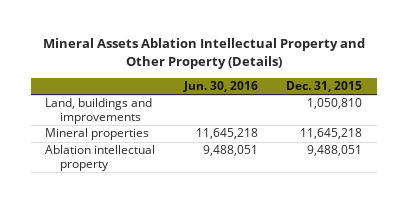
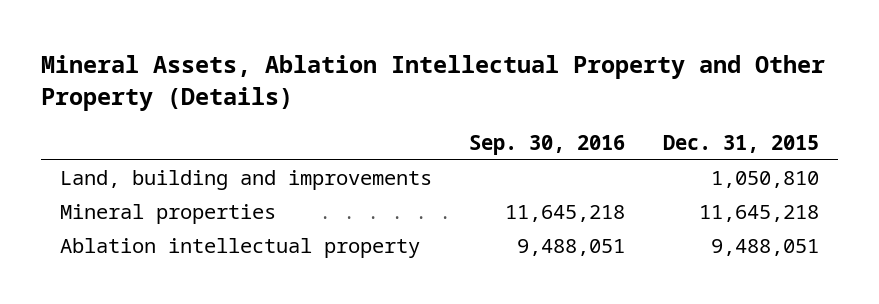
[42,38,365,70] Mineral Assets Ablation Intellectual Property and Other Property (Details) -> [40,55,825,112] Mineral Assets, Ablation Intellectual Property and Other Property (Details)
[182,81,258,93] Jun. 30, 2016 -> none
none -> [469,135,626,156] Sep. 30, 2016
[45,98,153,125] Land, buildings and improvements -> [59,170,432,191] Land, building and improvements

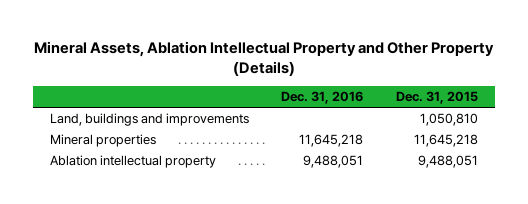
[469,135,626,156] Sep. 30, 2016 -> none
none -> [281,91,364,105] Dec. 31, 2016
[59,170,432,191] Land, building and improvements -> [49,113,249,127] Land, buildings and improvements

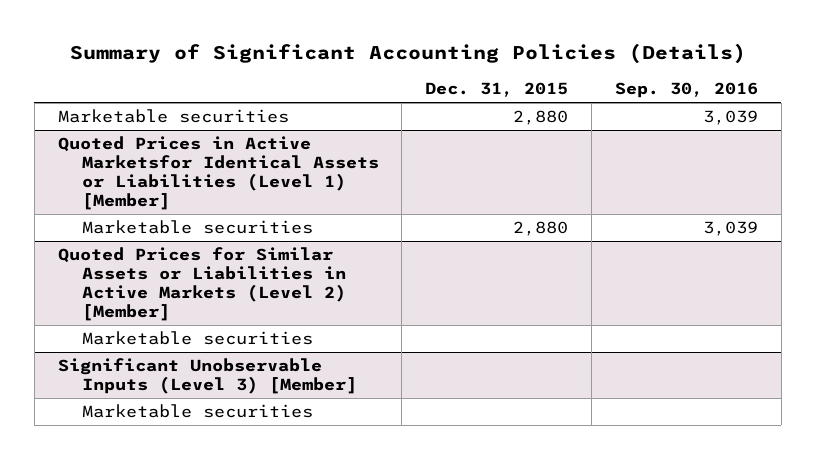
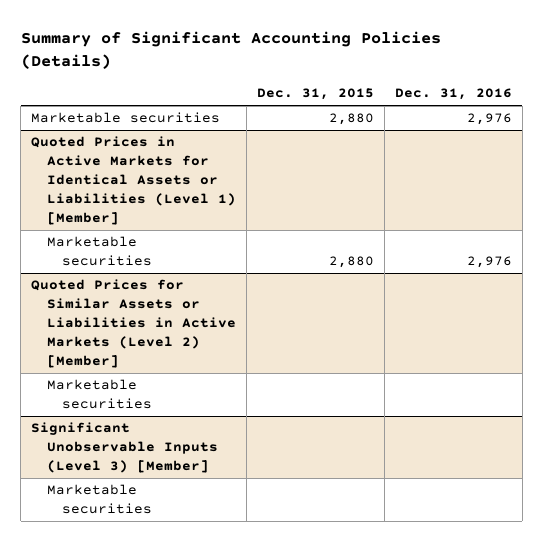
[614,82,758,99] Sep. 30, 2016 -> none
none -> [394,88,512,101] Dec. 31, 2016
[57,136,379,211] Quoted Prices in Active Marketsfor Identical Assets or Liabilities (Level 1) [Member] -> [31,136,236,226] Quoted Prices in Active Markets for Identical Assets or Liabilities (Level 1) [Member]

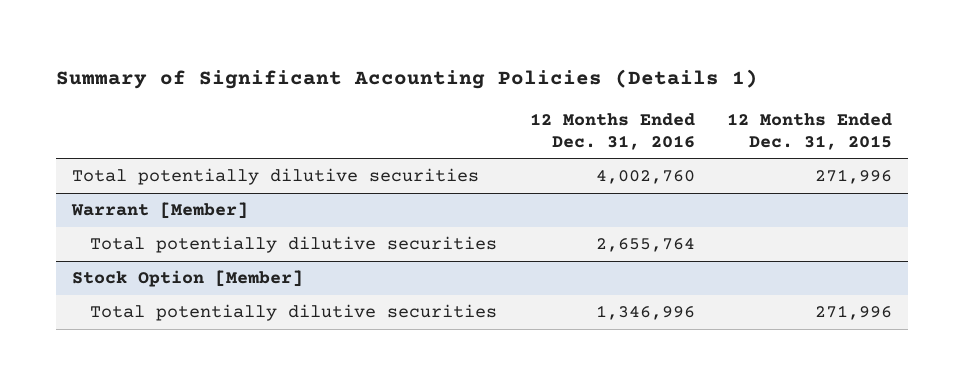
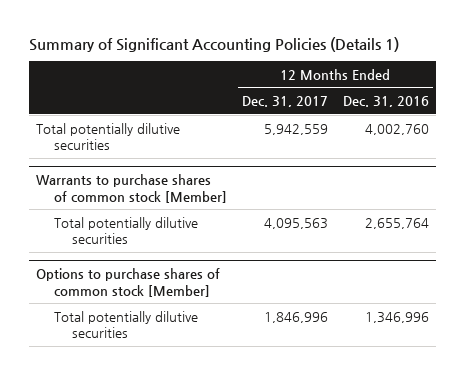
[726,113,892,150] 12 Months Ended Dec. 31, 2015 -> none
none -> [242,96,329,108] Dec. 31, 2017
[71,202,249,220] Warrant [Member] -> [36,173,228,203] Warrants to purchase shares of common stock [Member]
[72,270,304,288] Stock Option [Member] -> [36,267,221,297] Options to purchase shares of common stock [Member]

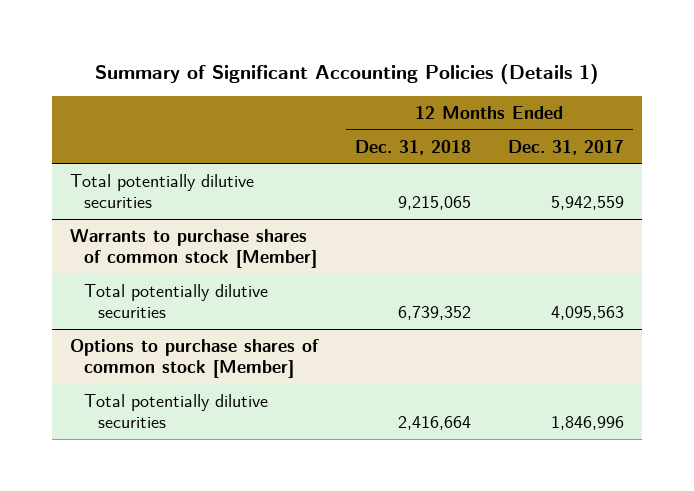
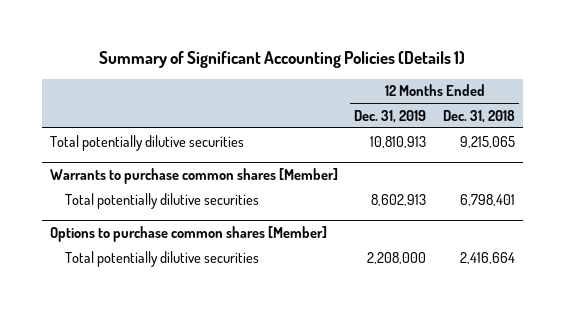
[507,139,624,155] Dec. 31, 2017 -> none
none -> [354,109,427,123] Dec. 31, 2019
[70,228,317,269] Warrants to purchase shares of common stock [Member] -> [49,167,338,184] Warrants to purchase common shares [Member]
[397,306,471,321] 6,739,352 -> [459,193,515,206] 6,798,401
[70,338,320,379] Options to purchase shares of common stock [Member] -> [49,225,327,242] Options to purchase common shares [Member]

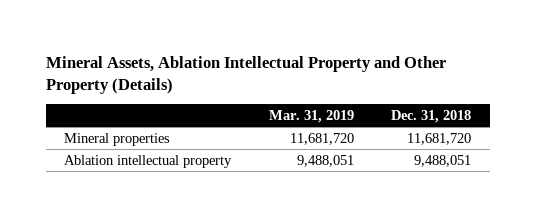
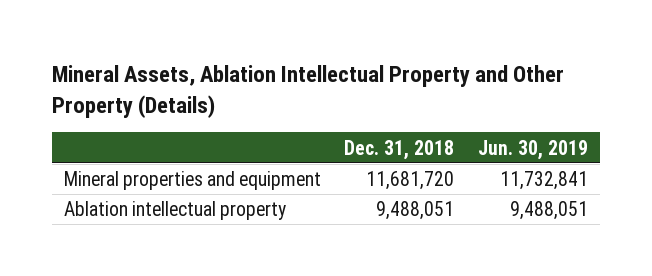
[268,109,354,123] Mar. 31, 2019 -> none
none -> [477,139,588,160] Jun. 30, 2019
[64,132,171,146] Mineral properties -> [63,171,321,191] Mineral properties and equipment

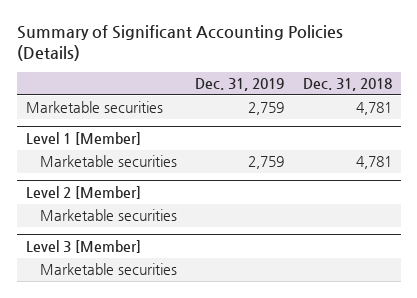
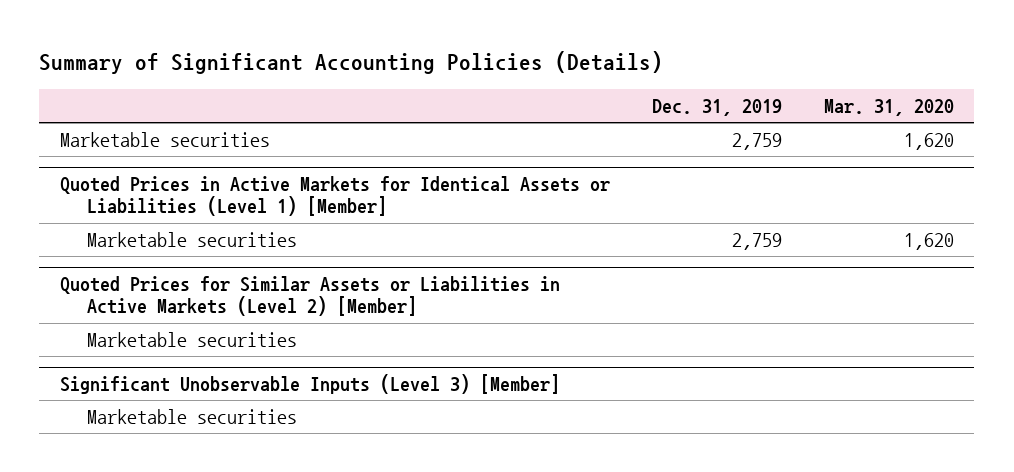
[302,78,392,92] Dec. 31, 2018 -> none
none -> [823,98,954,116] Mar. 31, 2020
[25,132,141,146] Level 1 [Member] -> [60,176,611,217] Quoted Prices in Active Markets for Identical Assets or Liabilities (Level 1) [Member]
[25,186,141,200] Level 2 [Member] -> [60,276,561,317] Quoted Prices for Similar Assets or Liabilities in Active Markets (Level 2) [Member]
[25,240,141,254] Level 3 [Member] -> [60,374,561,395] Significant Unobservable Inputs (Level 3) [Member]

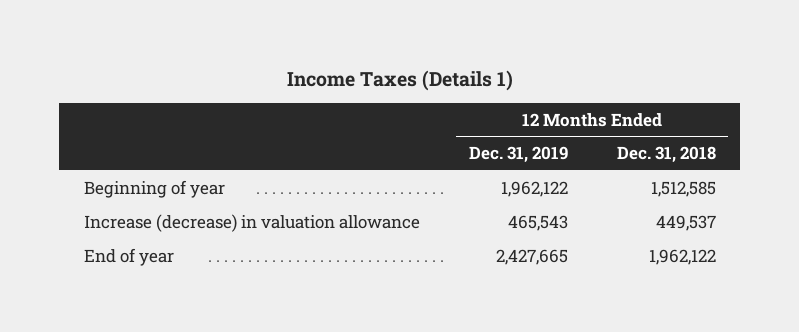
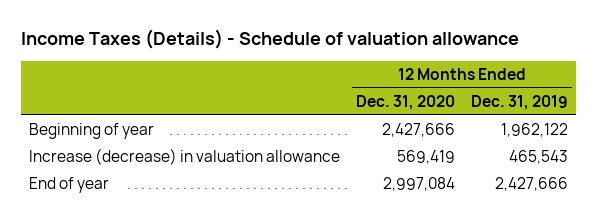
[286,69,513,91] Income Taxes (Details 1) -> [20,29,519,50] Income Taxes (Details) - Schedule of valuation allowance
[616,146,716,164] Dec. 31, 2018 -> none
none -> [356,95,456,111] Dec. 31, 2020
[495,248,568,265] 2,427,665 -> [495,177,569,192] 2,427,666

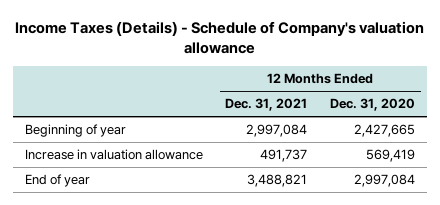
[20,29,519,50] Income Taxes (Details) - Schedule of valuation allowance -> [14,21,424,55] Income Taxes (Details) - Schedule of Company's valuation allowance
[471,95,569,111] Dec. 31, 2019 -> none
none -> [225,98,308,112] Dec. 31, 2021
[382,123,456,138] 2,427,666 -> [354,124,416,138] 2,427,665
[28,148,340,166] Increase (decrease) in valuation allowance -> [24,149,203,161] Increase in valuation allowance

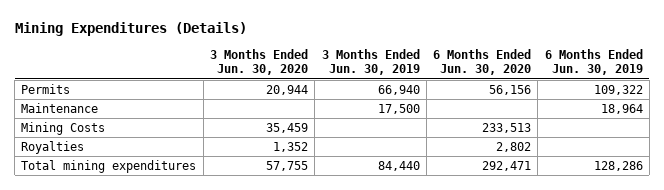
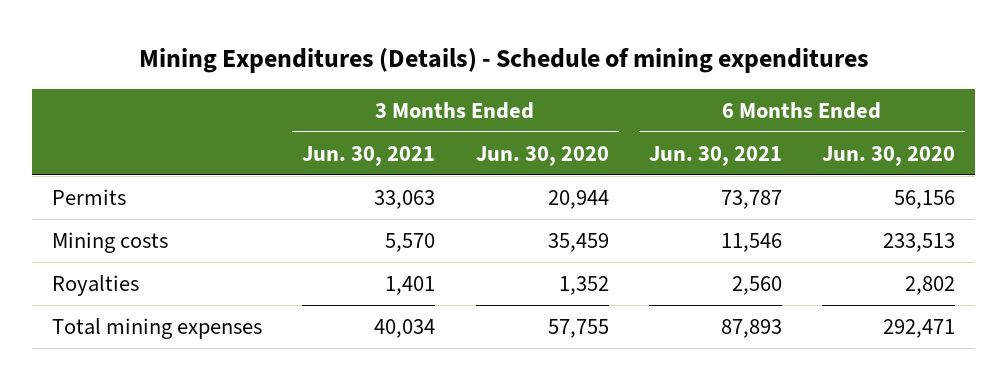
[14,22,247,37] Mining Expenditures (Details) -> [138,47,869,73] Mining Expenditures (Details) - Schedule of mining expenditures
[321,48,420,76] 3 Months Ended Jun. 30, 2019 -> none
[544,48,643,76] 6 Months Ended Jun. 30, 2019 -> none
none -> [302,145,436,166] Jun. 30, 2021
none -> [648,145,782,166] Jun. 30, 2021
[21,102,99,113] Maintenance -> none
[21,121,106,135] Mining Costs -> [51,231,168,253] Mining costs
[21,159,197,173] Total mining expenditures -> [51,317,262,339] Total mining expenses

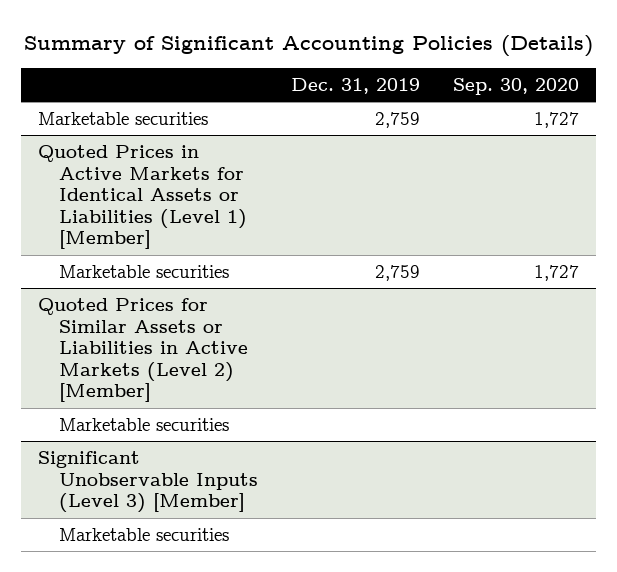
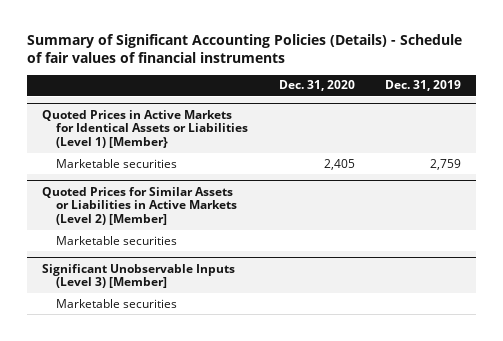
[23,34,593,57] Summary of Significant Accounting Policies (Details) -> [27,34,463,64] Summary of Significant Accounting Policies (Details) - Schedule of fair values of financial instruments
[453,78,580,96] Sep. 30, 2020 -> none
none -> [278,80,355,92] Dec. 31, 2020
[37,112,208,126] Marketable securities -> none
[37,145,248,250] Quoted Prices in Active Markets for Identical Assets or Liabilities (Level 1) [Member] -> [42,109,249,149] Quoted Prices in Active Markets for Identical Assets or Liabilities (Level 1) [Member}

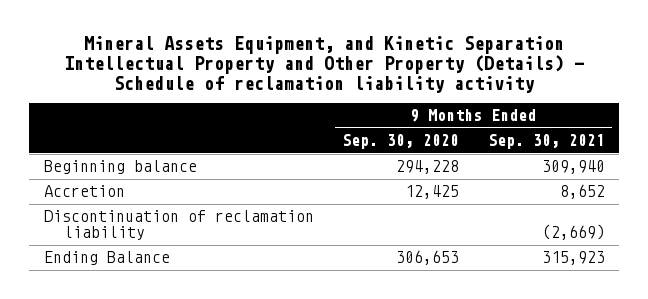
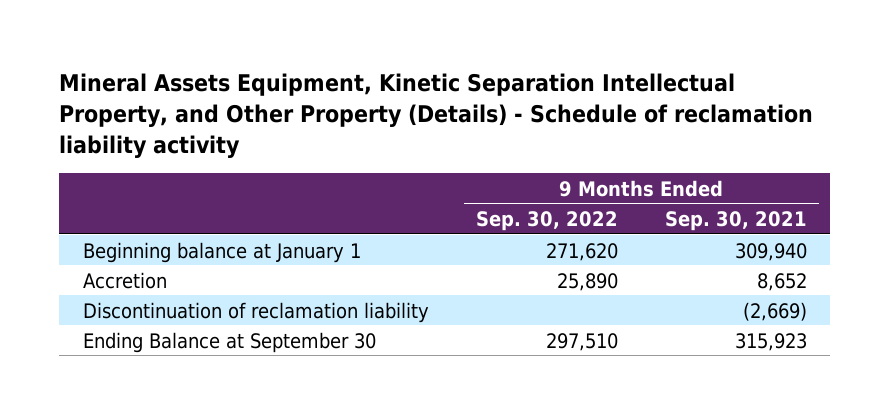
[64,35,585,93] Mineral Assets Equipment, and Kinetic Separation Intellectual Property and Other Property (Details) - Schedule of reclamation liability activity -> [59,72,814,158] Mineral Assets Equipment, Kinetic Separation Intellectual Property, and Other Property (Details) - Schedule of reclamation liability activity
[342,134,460,150] Sep. 30, 2020 -> none
none -> [475,211,618,232] Sep. 30, 2022
[43,160,197,175] Beginning balance -> [82,241,361,263] Beginning balance at January 1
[43,251,170,266] Ending Balance -> [82,331,376,353] Ending Balance at September 30

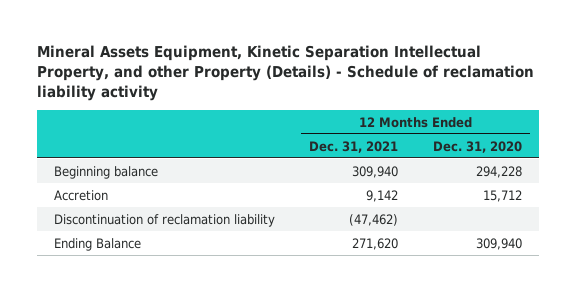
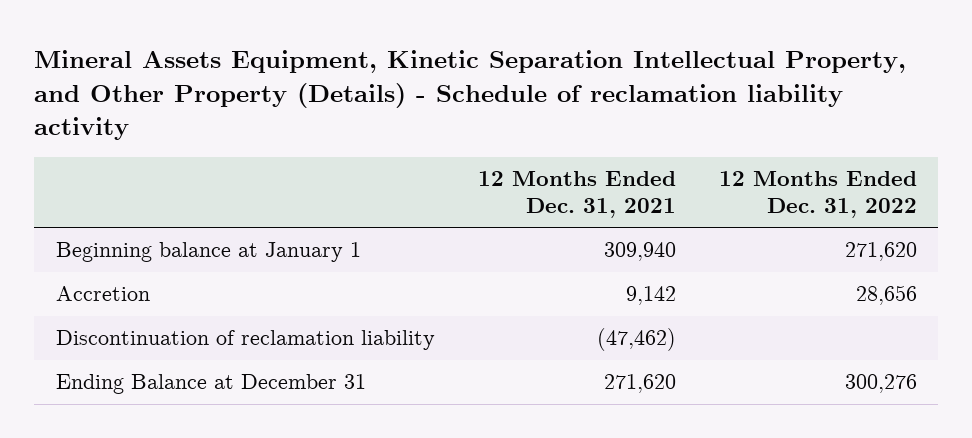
[36,44,534,102] Mineral Assets Equipment, Kinetic Separation Intellectual Property, and other Property (Details) - Schedule of reclamation liability activity -> [34,49,907,141] Mineral Assets Equipment, Kinetic Separation Intellectual Property, and Other Property (Details) - Schedule of reclamation liability activity
[432,140,522,153] Dec. 31, 2020 -> none
none -> [718,171,917,219] 12 Months Ended Dec. 31, 2022
[53,165,158,179] Beginning balance -> [55,242,361,263] Beginning balance at January 1
[53,237,141,251] Ending Balance -> [55,374,366,395] Ending Balance at December 31

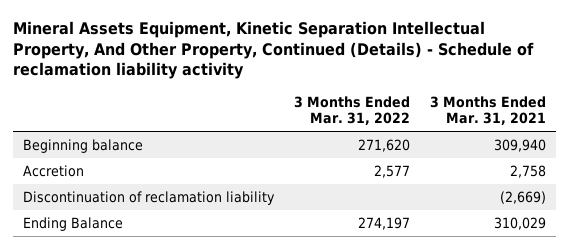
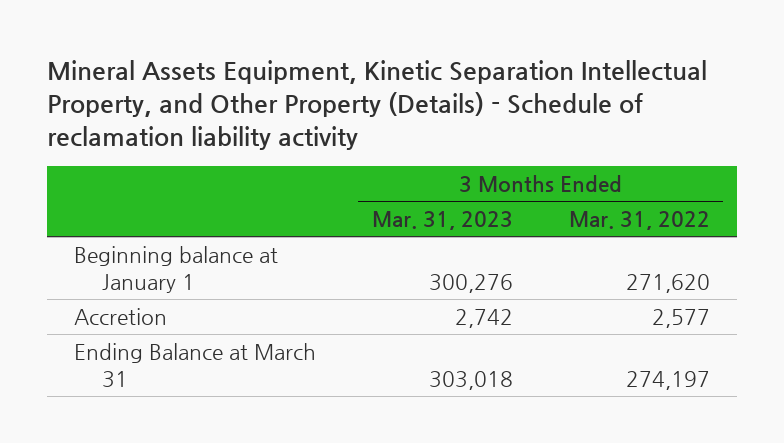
[12,20,534,80] Mineral Assets Equipment, Kinetic Separation Intellectual Property, And Other Property, Continued (Details) - Schedule of reclamation liability activity -> [46,60,707,151] Mineral Assets Equipment, Kinetic Separation Intellectual Property, and Other Property (Details) - Schedule of reclamation liability activity
[429,95,546,126] 3 Months Ended Mar. 31, 2021 -> none
none -> [372,211,514,231] Mar. 31, 2023
[22,139,143,154] Beginning balance -> [74,245,279,293] Beginning balance at January 1
[22,191,275,206] Discontinuation of reclamation liability -> none
[22,217,123,232] Ending Balance -> [74,342,317,388] Ending Balance at March 31

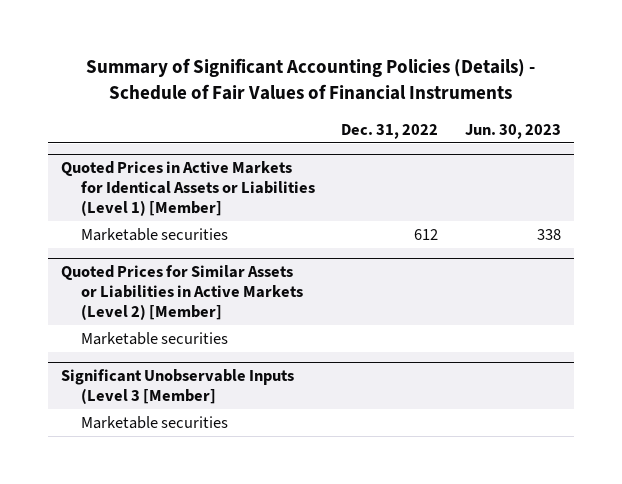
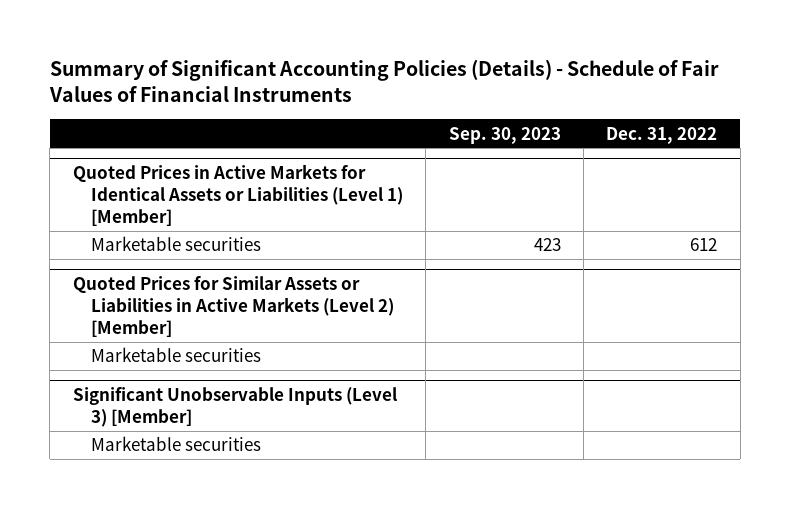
[464,123,561,139] Jun. 30, 2023 -> none
none -> [448,126,561,144] Sep. 30, 2023
[60,369,294,405] Significant Unobservable Inputs (Level 3 [Member] -> [72,387,397,427] Significant Unobservable Inputs (Level 3) [Member]

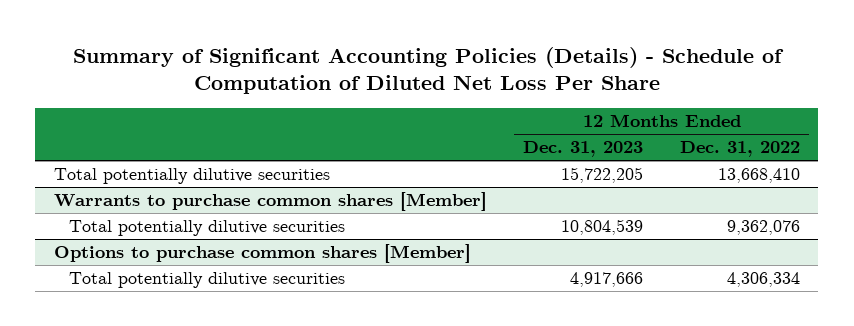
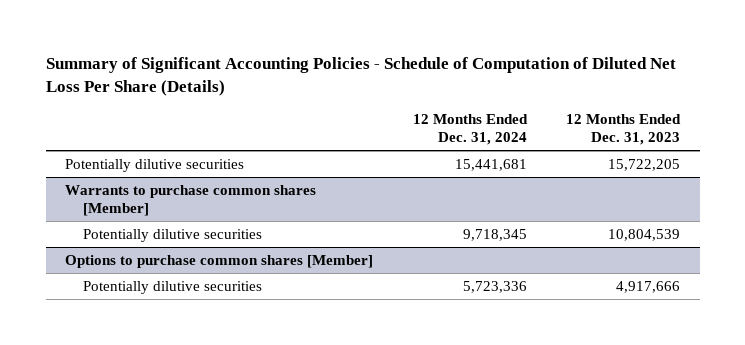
[72,46,784,95] Summary of Significant Accounting Policies (Details) - Schedule of Computation of Diluted Net Loss Per Share -> [45,56,676,96] Summary of Significant Accounting Policies - Schedule of Computation of Diluted Net Loss Per Share (Details)
[679,141,800,158] Dec. 31, 2022 -> none
none -> [412,114,528,146] 12 Months Ended Dec. 31, 2024
[53,168,330,185] Total potentially dilutive securities -> [65,158,245,172] Potentially dilutive securities
[69,220,346,237] Total potentially dilutive securities -> [82,228,262,242] Potentially dilutive securities
[69,272,346,289] Total potentially dilutive securities -> [82,280,262,294] Potentially dilutive securities

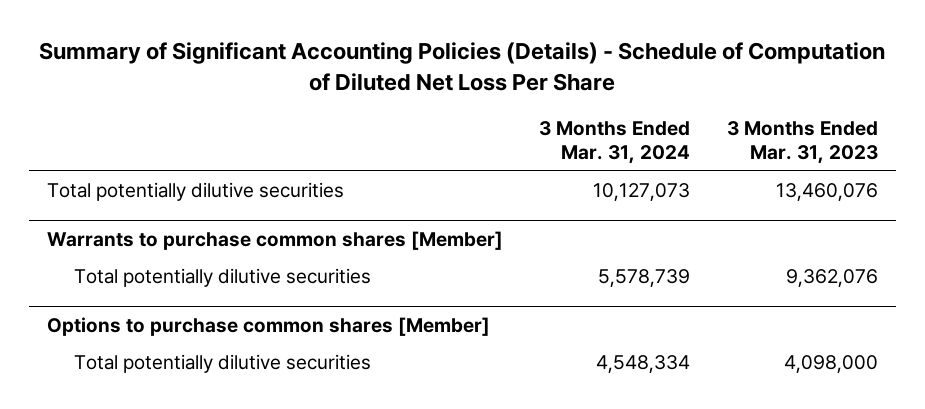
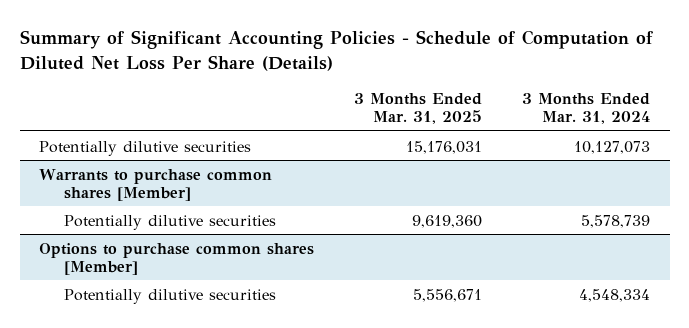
[39,42,886,91] Summary of Significant Accounting Policies (Details) - Schedule of Computation of Diluted Net Loss Per Share -> [19,30,654,71] Summary of Significant Accounting Policies - Schedule of Computation of Diluted Net Loss Per Share (Details)
[726,120,878,164] 3 Months Ended Mar. 31, 2023 -> none
none -> [354,93,483,125] 3 Months Ended Mar. 31, 2025
[47,181,345,201] Total potentially dilutive securities -> [39,140,252,156] Potentially dilutive securities
[74,267,372,287] Total potentially dilutive securities -> [64,214,277,230] Potentially dilutive securities
[74,353,372,373] Total potentially dilutive securities -> [64,288,277,304] Potentially dilutive securities

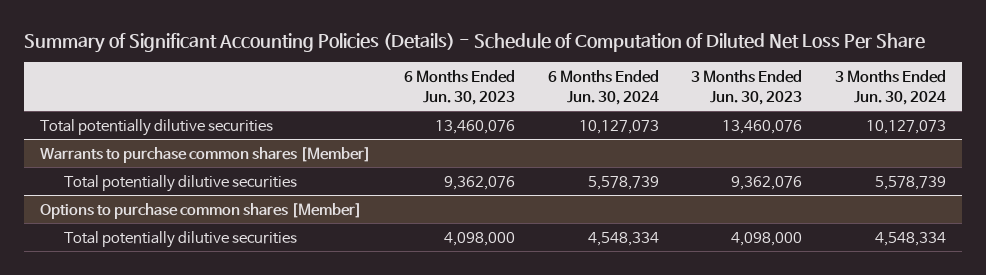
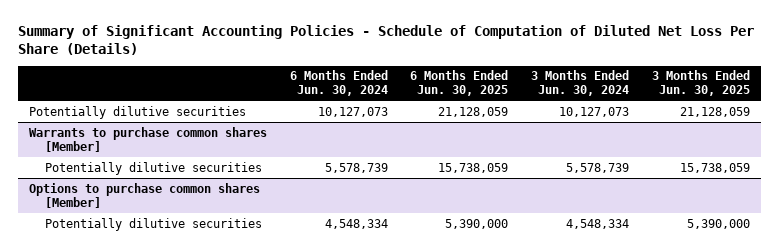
[24,33,926,54] Summary of Significant Accounting Policies (Details) - Schedule of Computation of Diluted Net Loss Per Share -> [18,25,755,56] Summary of Significant Accounting Policies - Schedule of Computation of Diluted Net Loss Per Share (Details)
[403,70,515,105] 6 Months Ended Jun. 30, 2023 -> none
[691,70,803,105] 3 Months Ended Jun. 30, 2023 -> none
none -> [410,70,509,97] 6 Months Ended Jun. 30, 2025
none -> [651,70,750,97] 3 Months Ended Jun. 30, 2025
[40,118,274,136] Total potentially dilutive securities -> [29,105,247,119] Potentially dilutive securities
[63,174,297,192] Total potentially dilutive securities -> [45,161,263,175] Potentially dilutive securities
[63,230,297,248] Total potentially dilutive securities -> [45,217,263,231] Potentially dilutive securities

